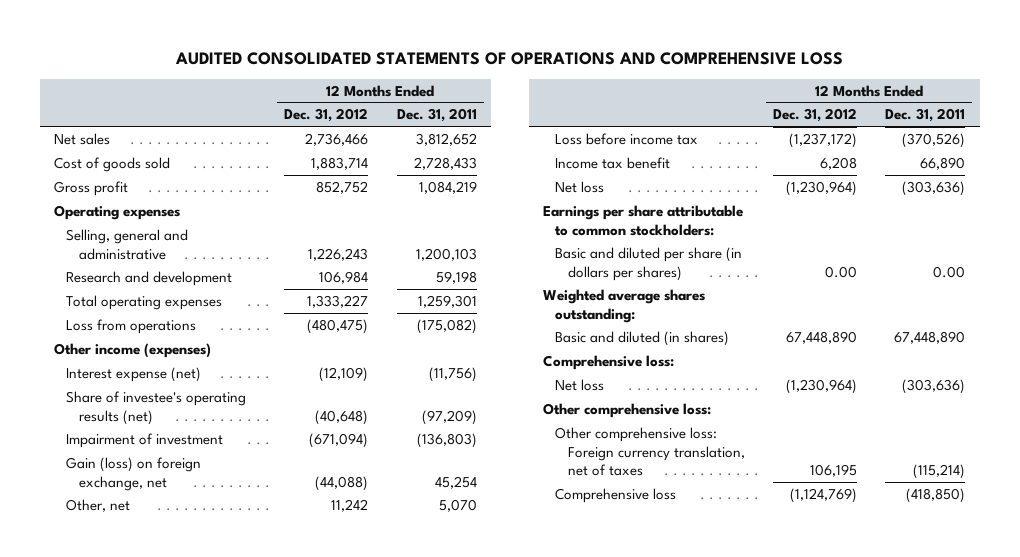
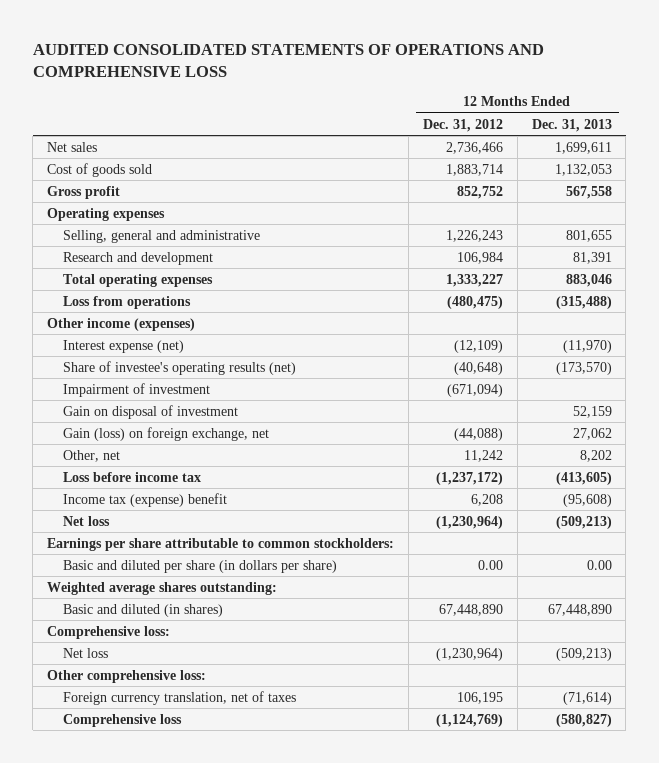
[396,108,477,123] Dec. 31, 2011 -> none
none -> [531,118,612,132] Dec. 31, 2013
none -> [62,404,238,419] Gain on disposal of investment
[555,156,671,169] Income tax benefit -> [62,492,227,507] Income tax (expense) benefit
[555,246,743,281] Basic and diluted per share (in dollars per shares) -> [62,559,337,573] Basic and diluted per share (in dollars per share)
[555,426,745,477] Other comprehensive loss: Foreign currency translation, net of taxes -> [62,690,296,705] Foreign currency translation, net of taxes

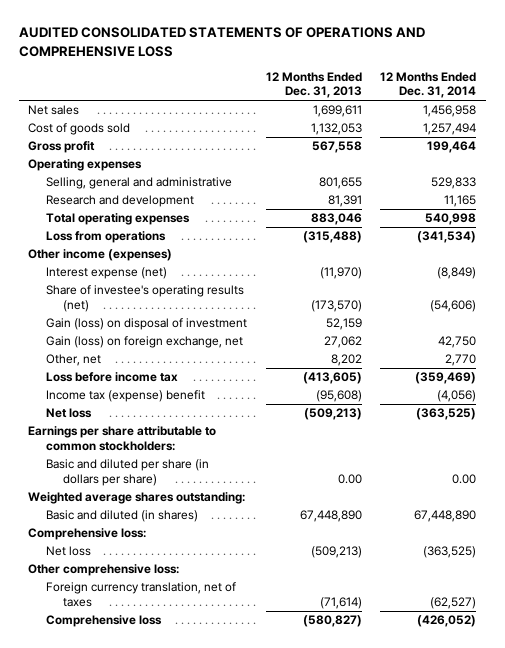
[422,118,503,132] Dec. 31, 2012 -> none
none -> [380,71,477,99] 12 Months Ended Dec. 31, 2014
[62,382,210,397] Impairment of investment -> none
[62,404,238,419] Gain on disposal of investment -> [45,318,247,331] Gain (loss) on disposal of investment

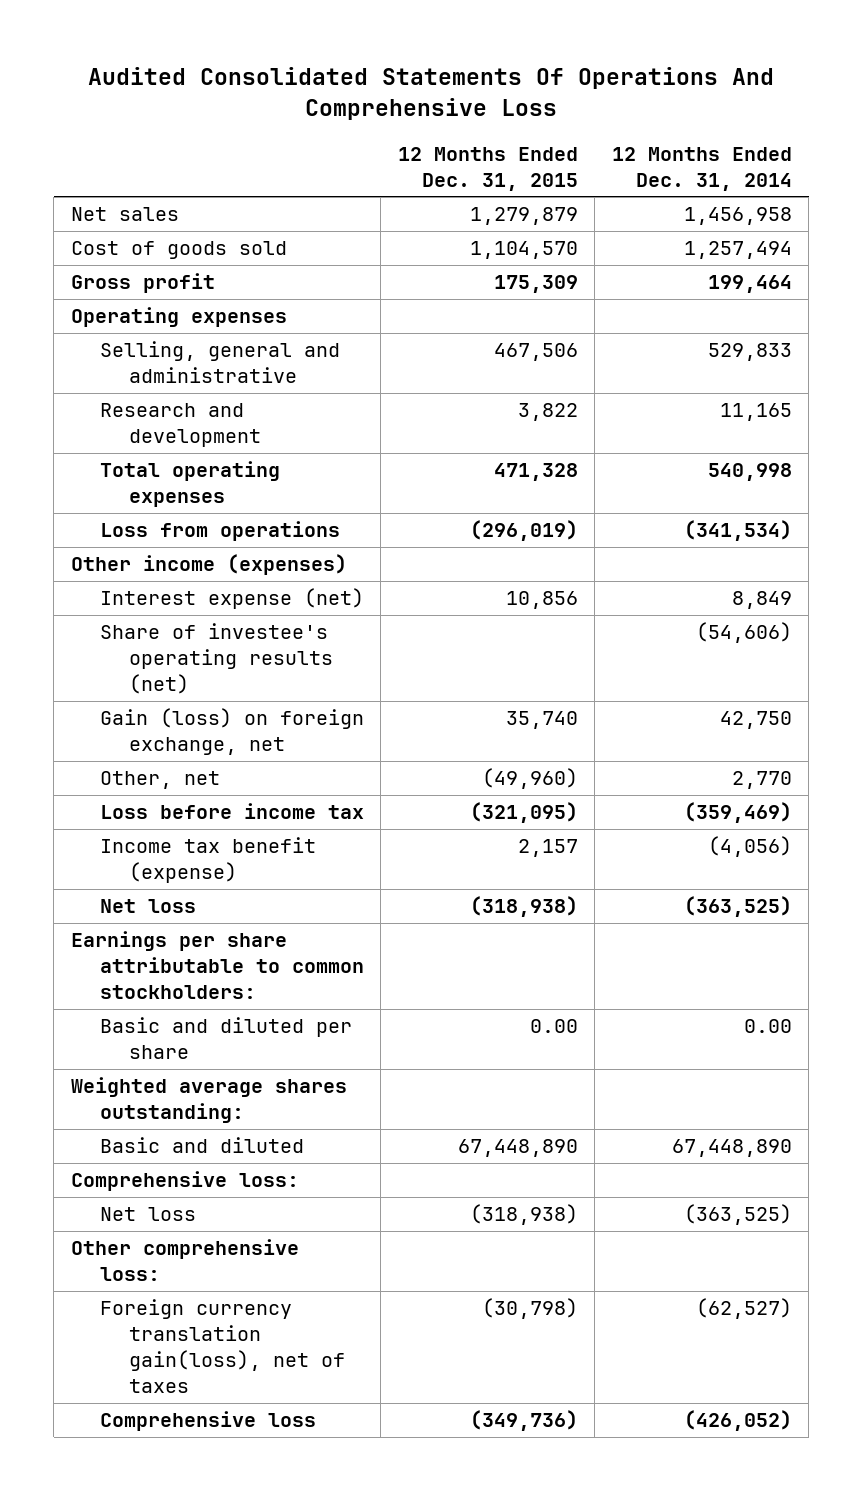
[18,27,425,57] AUDITED CONSOLIDATED STATEMENTS OF OPERATIONS AND COMPREHENSIVE LOSS -> [88,67,775,121] Audited Consolidated Statements Of Operations And Comprehensive Loss
[265,71,362,99] 12 Months Ended Dec. 31, 2013 -> none
none -> [397,146,578,191] 12 Months Ended Dec. 31, 2015
[437,267,477,280] (8,849) -> [731,591,792,610] 8,849
[45,318,247,331] Gain (loss) on disposal of investment -> none
[45,390,205,403] Income tax (expense) benefit -> [100,837,317,884] Income tax benefit (expense)
[45,459,209,486] Basic and diluted per share (in dollars per share) -> [100,1017,353,1060] Basic and diluted per share
[45,510,198,523] Basic and diluted (in shares) -> [100,1137,305,1154] Basic and diluted
[45,582,236,607] Foreign currency translation, net of taxes -> [100,1299,346,1394] Foreign currency translation gain(loss), net of taxes

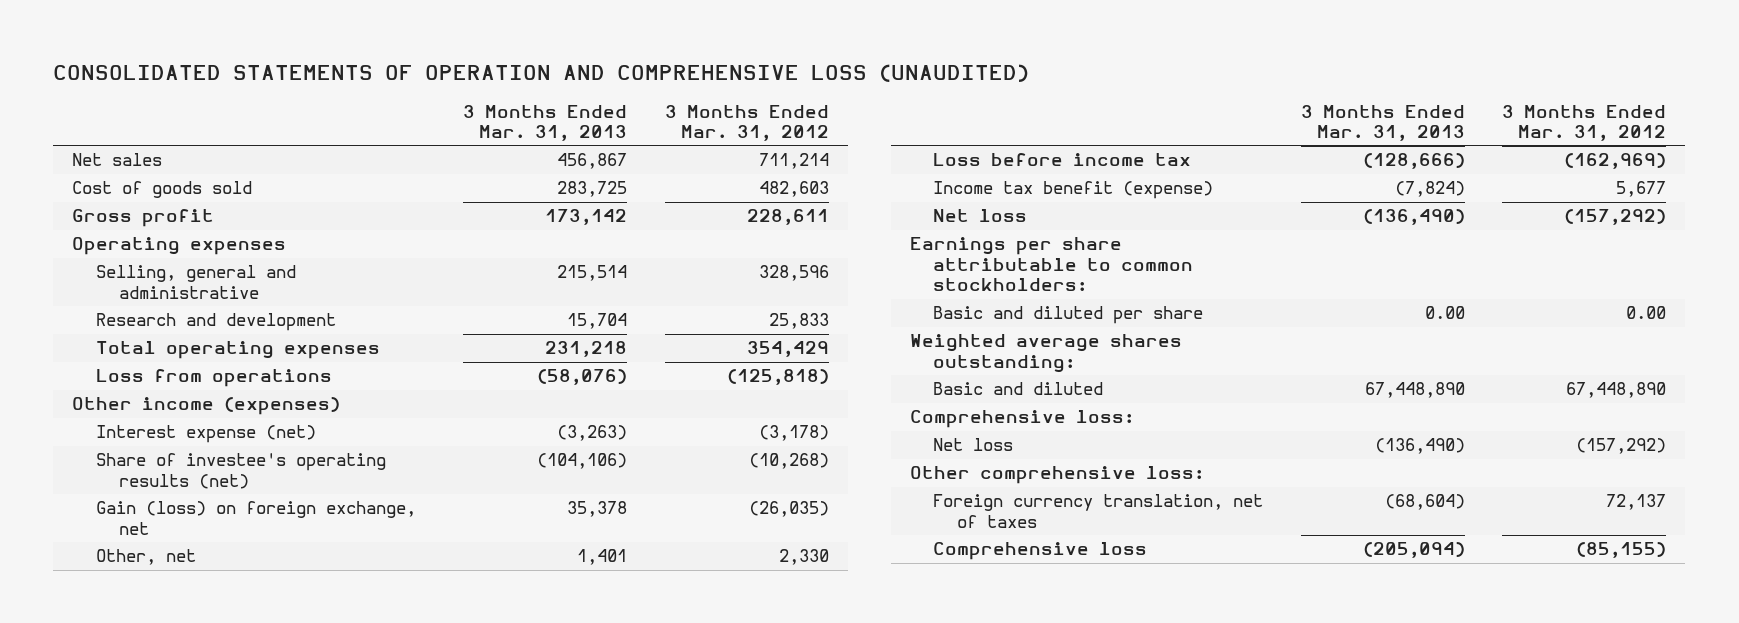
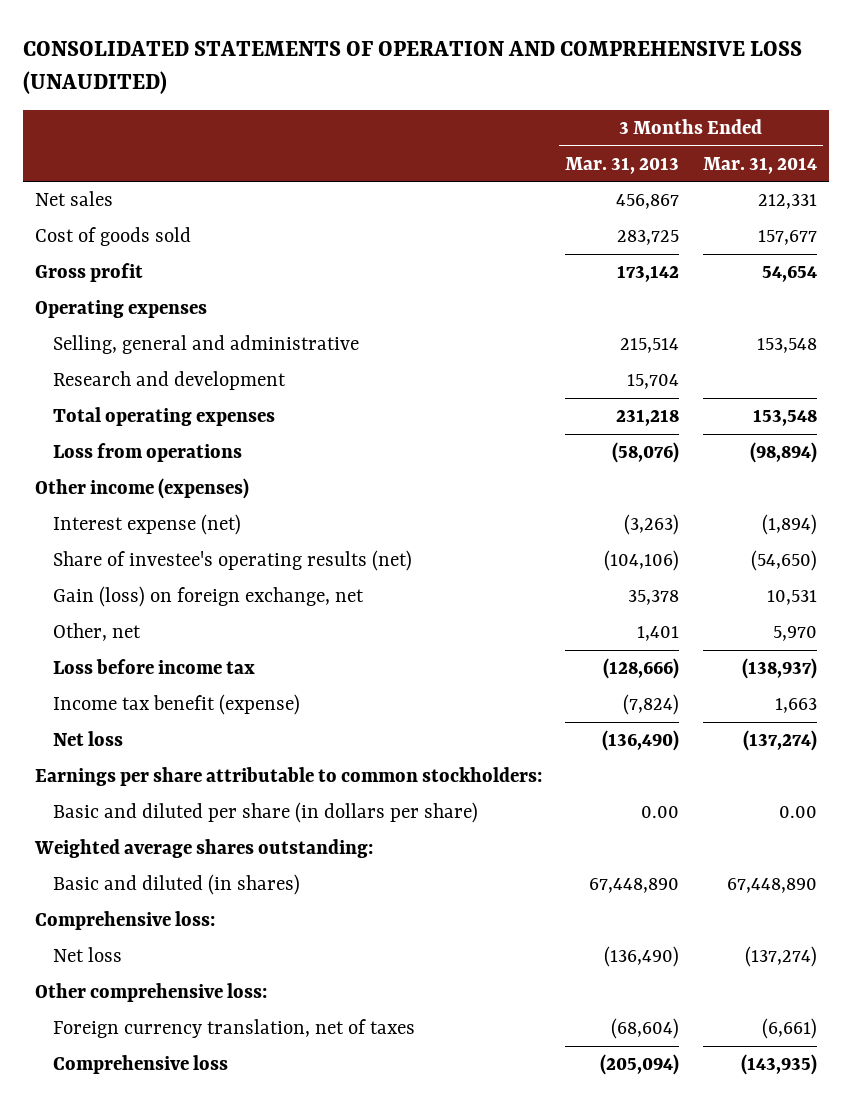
[664,104,829,142] 3 Months Ended Mar. 31, 2012 -> none
none -> [702,156,817,174] Mar. 31, 2014
[933,306,1204,325] Basic and diluted per share -> [52,801,478,823] Basic and diluted per share (in dollars per share)
[933,382,1104,396] Basic and diluted -> [52,873,300,895] Basic and diluted (in shares)

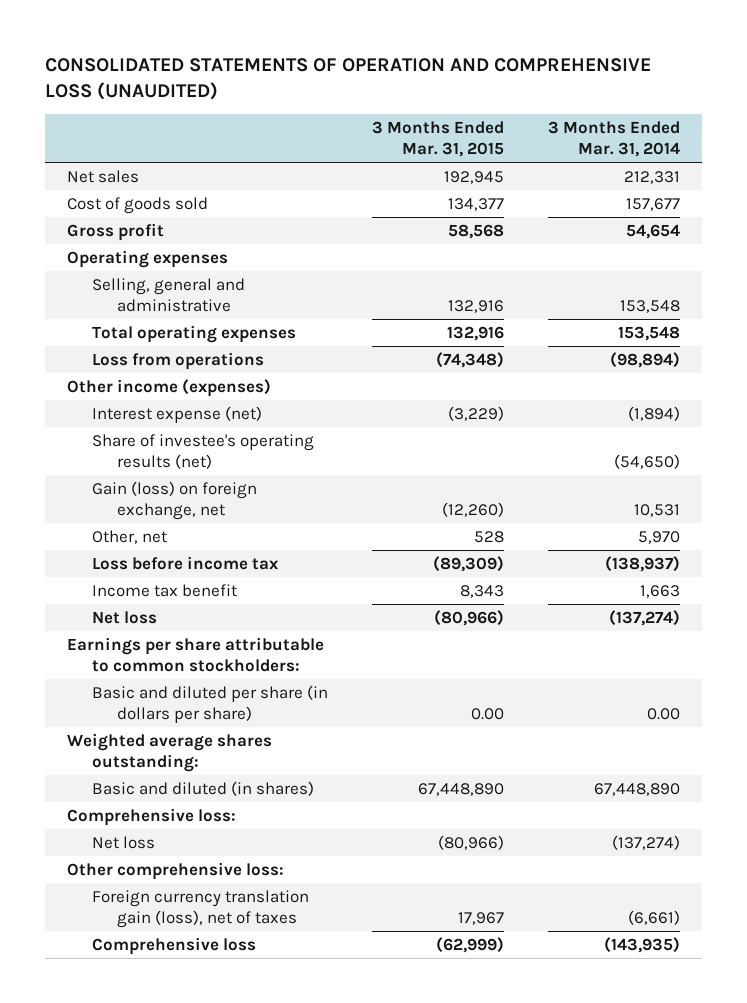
[565,156,680,174] Mar. 31, 2013 -> none
none -> [371,120,504,158] 3 Months Ended Mar. 31, 2015
[52,370,286,390] Research and development -> none
[52,693,300,715] Income tax benefit (expense) -> [91,583,237,597] Income tax benefit
[52,1018,415,1038] Foreign currency translation, net of taxes -> [91,889,309,929] Foreign currency translation gain (loss), net of taxes

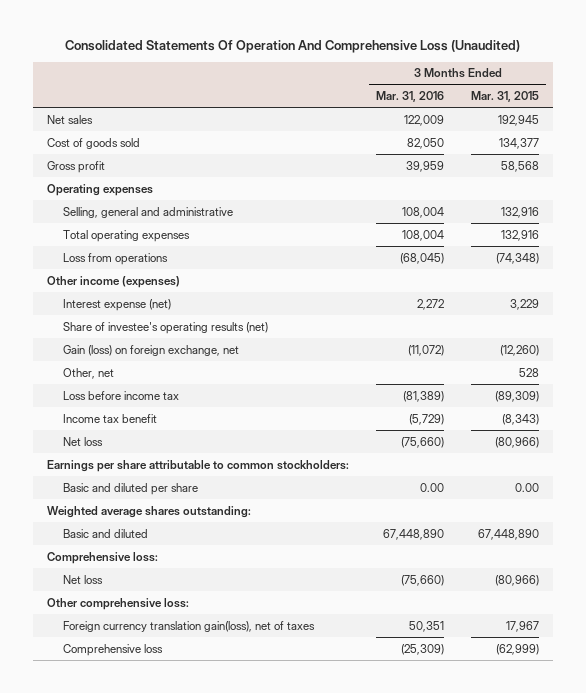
[45,58,652,101] CONSOLIDATED STATEMENTS OF OPERATION AND COMPREHENSIVE LOSS (UNAUDITED) -> [65,40,521,54] Consolidated Statements Of Operation And Comprehensive Loss (Unaudited)
[547,120,680,158] 3 Months Ended Mar. 31, 2014 -> none
none -> [376,91,445,103] Mar. 31, 2016
[447,405,504,421] (3,229) -> [510,298,540,310] 3,229
[459,584,504,598] 8,343 -> [502,413,540,425] (8,343)
[91,684,328,724] Basic and diluted per share (in dollars per share) -> [63,482,199,495] Basic and diluted per share
[91,780,314,796] Basic and diluted (in shares) -> [63,528,149,538] Basic and diluted
[91,889,309,929] Foreign currency translation gain (loss), net of taxes -> [63,620,316,632] Foreign currency translation gain(loss), net of taxes

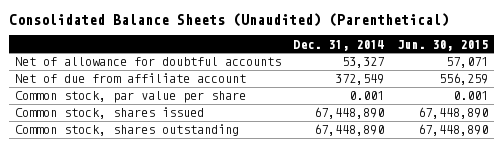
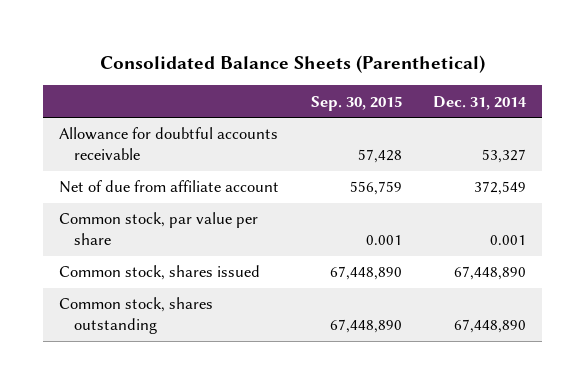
[8,12,449,27] Consolidated Balance Sheets (Unaudited) (Parenthetical) -> [99,54,485,73] Consolidated Balance Sheets (Parenthetical)
[396,39,488,51] Jun. 30, 2015 -> none
none -> [310,95,402,111] Sep. 30, 2015
[14,57,281,67] Net of allowance for doubtful accounts -> [59,127,279,161] Allowance for doubtful accounts receivable

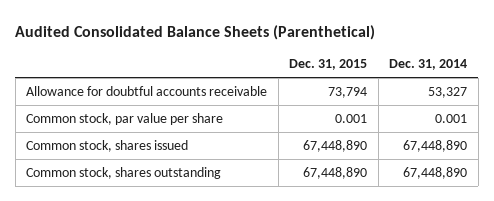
[99,54,485,73] Consolidated Balance Sheets (Parenthetical) -> [15,24,376,40] Audited Consolidated Balance Sheets (Parenthetical)
[310,95,402,111] Sep. 30, 2015 -> none
none -> [289,59,368,71] Dec. 31, 2015
[59,180,280,194] Net of due from affiliate account -> none

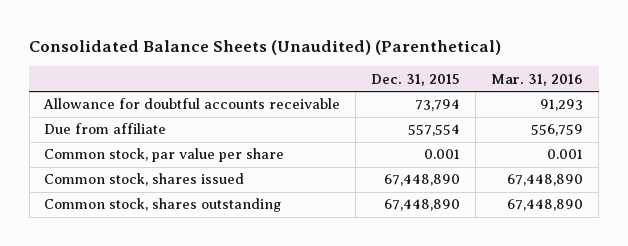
[15,24,376,40] Audited Consolidated Balance Sheets (Parenthetical) -> [29,39,502,55] Consolidated Balance Sheets (Unaudited) (Parenthetical)
[389,59,468,71] Dec. 31, 2014 -> none
none -> [491,73,584,86] Mar. 31, 2016
none -> [44,123,167,135] Due from affiliate

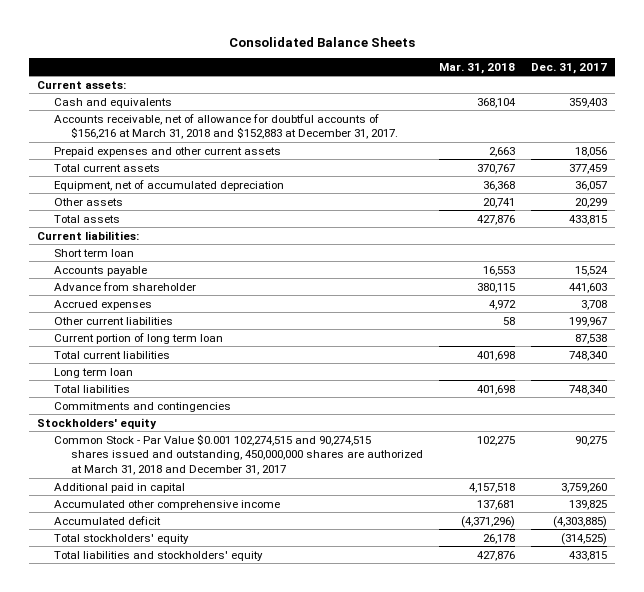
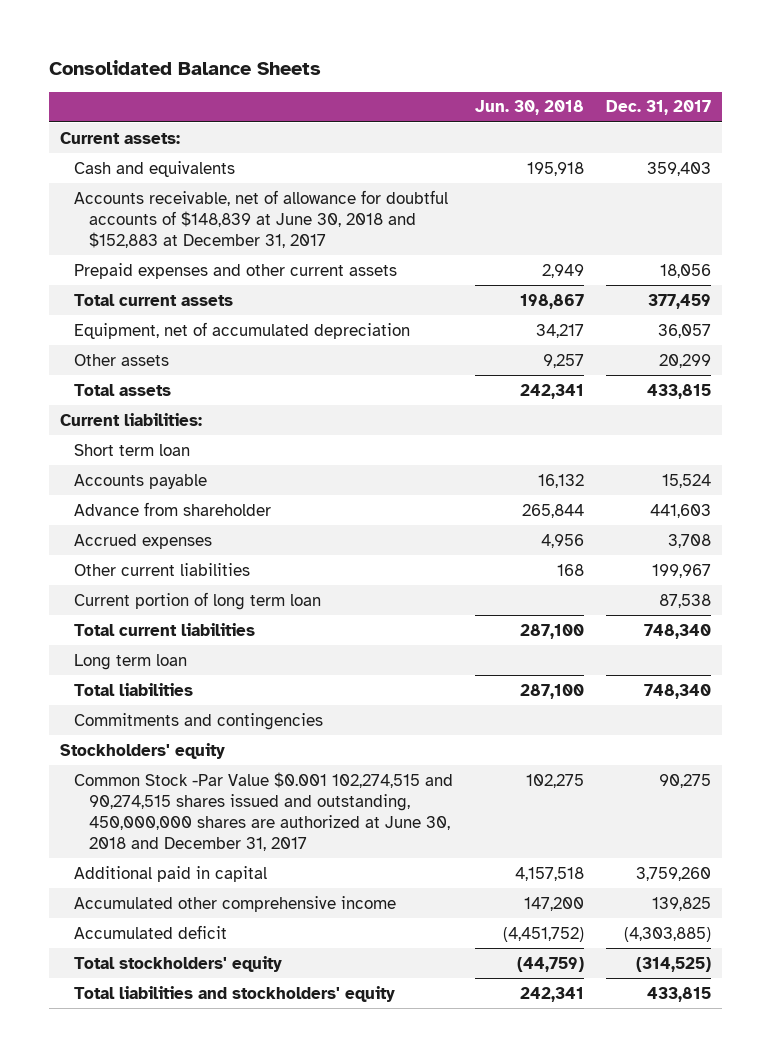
[438,62,515,74] Mar. 31, 2018 -> none
none -> [475,100,585,116] Jun. 30, 2018
[53,113,398,140] Accounts receivable, net of allowance for doubtful accounts of $156,216 at March 31, 2018 and $152,883 at December 31, 2017. -> [74,189,449,248] Accounts receivable, net of allowance for doubtful accounts of $148,839 at June 30, 2018 and $152,883 at December 31, 2017
[53,433,423,475] Common Stock - Par Value $0.001 102,274,515 and 90,274,515 shares issued and outstanding, 450,000,000 shares are authorized at March 31, 2018 and December 31, 2017 -> [74,771,454,851] Common Stock -Par Value $0.001 102,274,515 and 90,274,515 shares issued and outstanding, 450,000,000 shares are authorized at June 30, 2018 and December 31, 2017

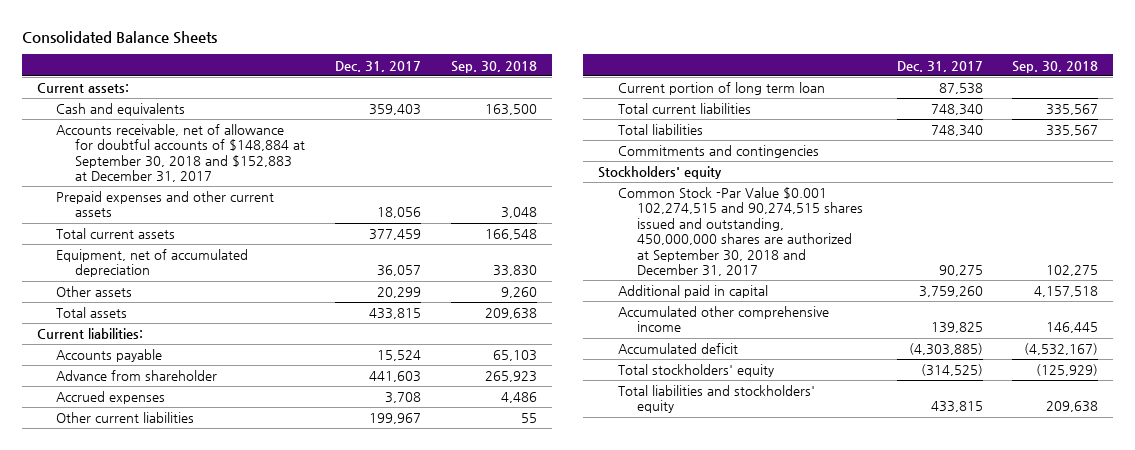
[475,100,585,116] Jun. 30, 2018 -> none
none -> [450,60,537,73] Sep. 30, 2018
[74,189,449,248] Accounts receivable, net of allowance for doubtful accounts of $148,839 at June 30, 2018 and $152,883 at December 31, 2017 -> [55,124,306,183] Accounts receivable, net of allowance for doubtful accounts of $148,884 at September 30, 2018 and $152,883 at December 31, 2017
[74,443,191,456] Short term loan -> none
[74,653,188,670] Long term loan -> none
[74,771,454,851] Common Stock -Par Value $0.001 102,274,515 and 90,274,515 shares issued and outstanding, 450,000,000 shares are authorized at June 30, 2018 and December 31, 2017 -> [617,187,863,277] Common Stock -Par Value $0.001 102,274,515 and 90,274,515 shares issued and outstanding, 450,000,000 shares are authorized at September 30, 2018 and December 31, 2017

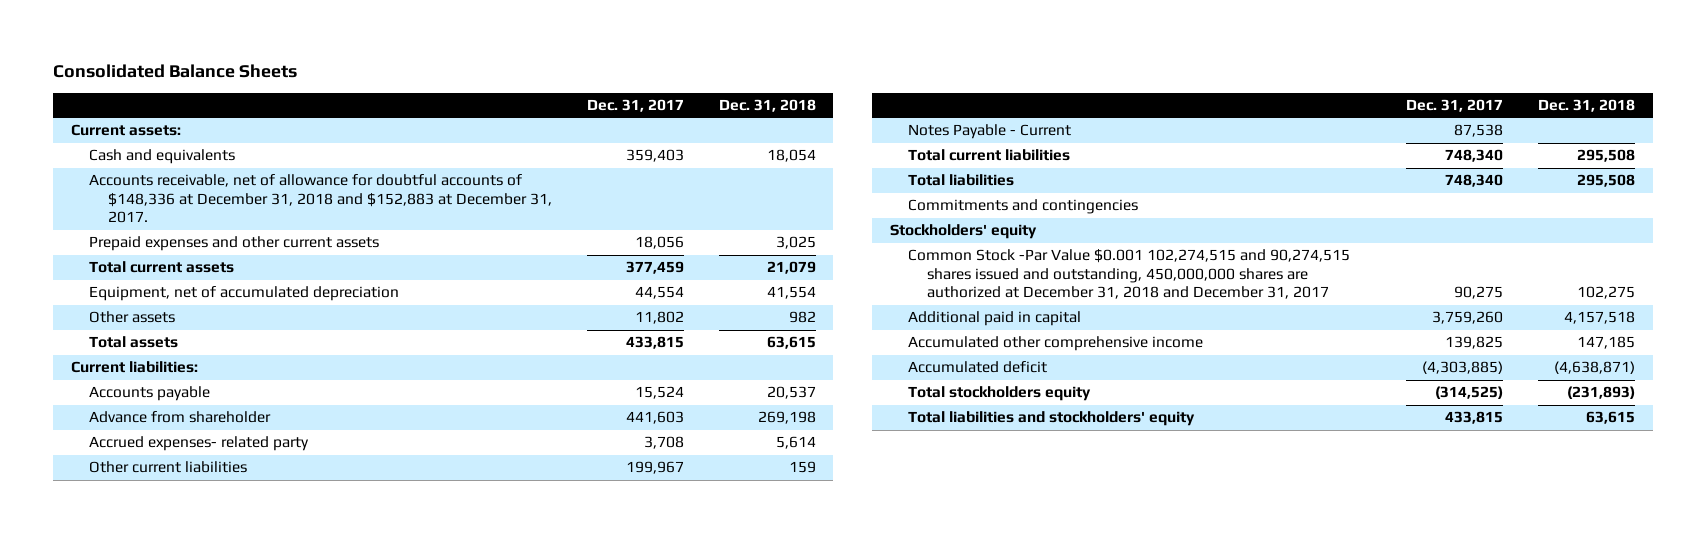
[450,60,537,73] Sep. 30, 2018 -> none
none -> [719,99,817,113] Dec. 31, 2018
[55,124,306,183] Accounts receivable, net of allowance for doubtful accounts of $148,884 at September 30, 2018 and $152,883 at December 31, 2017 -> [89,174,553,224] Accounts receivable, net of allowance for doubtful accounts of $148,336 at December 31, 2018 and $152,883 at December 31, 2017.
[376,265,421,277] 36,057 -> [635,286,685,300] 44,554
[376,287,421,299] 20,299 -> [635,311,685,325] 11,802
[55,391,165,405] Accrued expenses -> [89,436,310,452] Accrued expenses- related party
[617,82,825,96] Current portion of long term loan -> [908,124,1072,140] Notes Payable - Current
[617,187,863,277] Common Stock -Par Value $0.001 102,274,515 and 90,274,515 shares issued and outstanding, 450,000,000 shares are authorized at September 30, 2018 and December 31, 2017 -> [908,249,1351,300] Common Stock -Par Value $0.001 102,274,515 and 90,274,515 shares issued and outstanding, 450,000,000 shares are authorized at December 31, 2018 and December 31, 2017
[617,364,774,378] Total stockholders' equity -> [908,386,1092,402] Total stockholders equity

